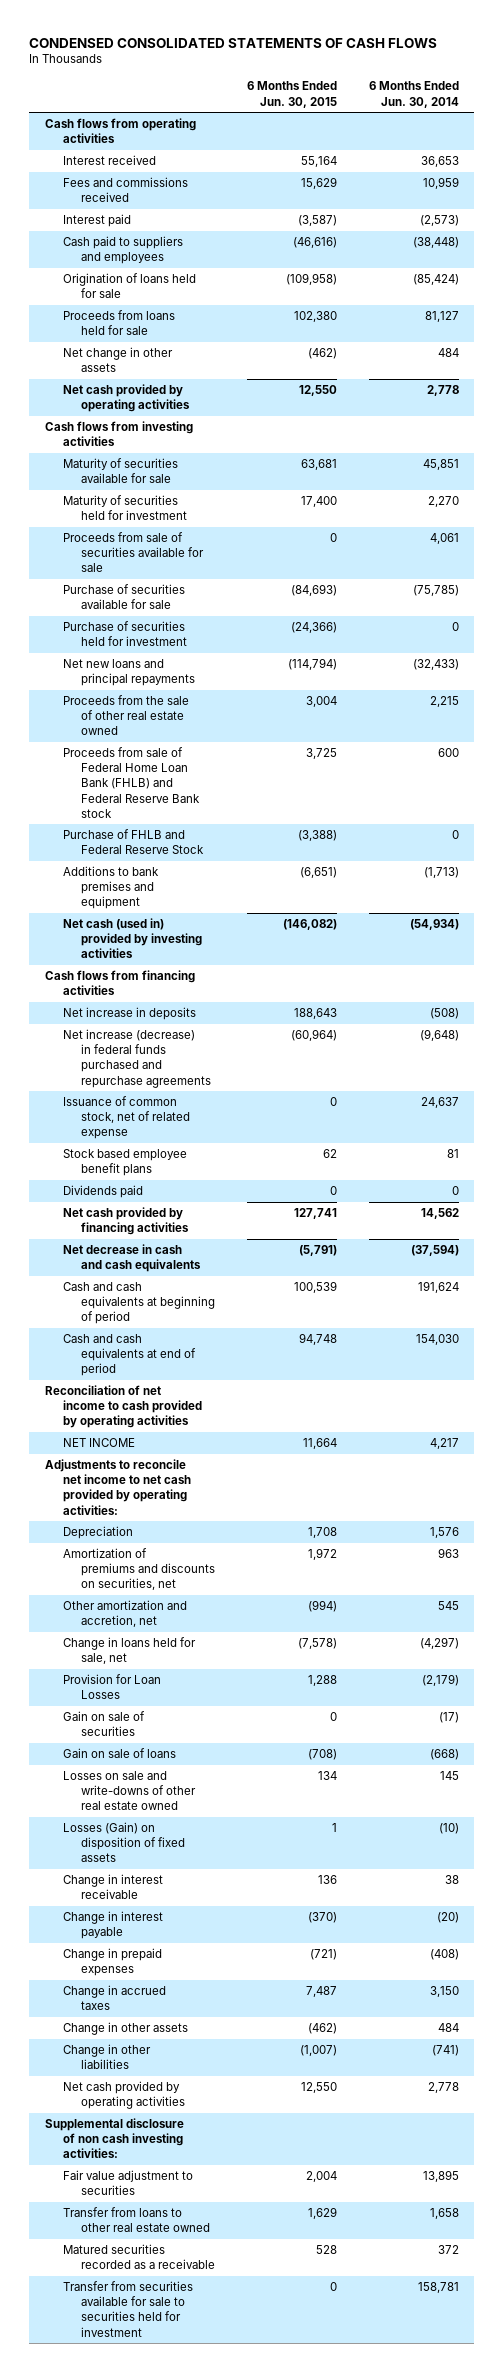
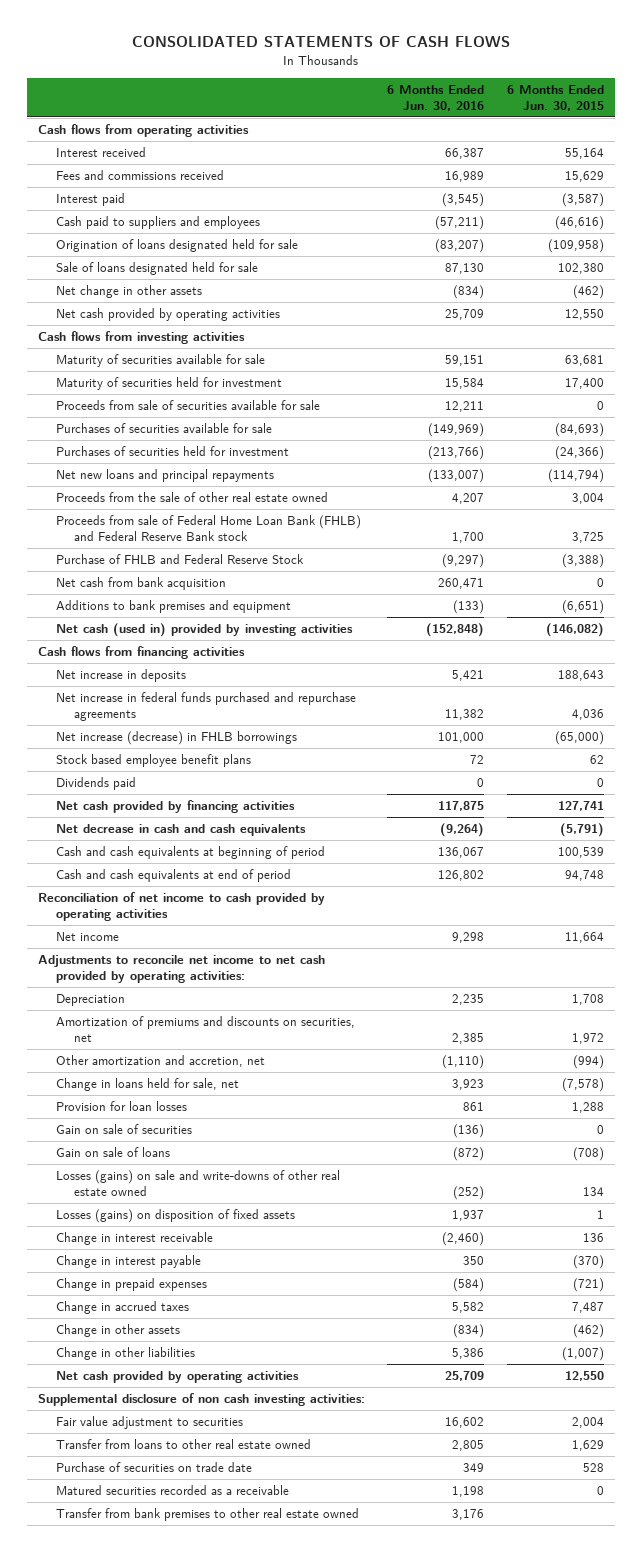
[29,37,438,48] CONDENSED CONSOLIDATED STATEMENTS OF CASH FLOWS -> [131,36,510,48] CONSOLIDATED STATEMENTS OF CASH FLOWS
[368,81,459,108] 6 Months Ended Jun. 30, 2014 -> none
none -> [387,85,485,111] 6 Months Ended Jun. 30, 2016
[63,273,197,299] Origination of loans held for sale -> [56,239,299,253] Origination of loans designated held for sale
[63,310,176,336] Proceeds from loans held for sale -> [56,262,259,276] Sale of loans designated held for sale
[63,584,186,610] Purchase of securities available for sale -> [56,423,273,434] Purchases of securities available for sale
[63,621,187,647] Purchase of securities held for investment -> [56,446,290,457] Purchases of securities held for investment
none -> [56,577,227,591] Net cash from bank acquisition
[63,1096,190,1140] Issuance of common stock, net of related expense -> none
[63,1029,211,1088] Net increase (decrease) in federal funds purchased and repurchase agreements -> [56,692,357,721] Net increase in federal funds purchased and repurchase agreements
[290,1029,337,1042] (60,964) -> [571,708,604,720] 4,036
none -> [56,731,298,746] Net increase (decrease) in FHLB borrowings
[63,1438,136,1448] NET INCOME -> [56,932,120,942] Net income
[63,1674,162,1700] Provision for Loan Losses -> [56,1101,188,1112] Provision for loan losses
[63,1771,196,1811] Losses on sale and write-downs of other real estate owned -> [56,1170,341,1196] Losses (gains) on sale and write-downs of other real estate owned
[63,1822,185,1863] Losses (Gain) on disposition of fixed assets -> [56,1209,296,1224] Losses (gains) on disposition of fixed assets
[63,2281,194,2337] Transfer from securities available for sale to securities held for investment -> none
none -> [56,1462,253,1473] Purchase of securities on trade date
[315,2245,337,2255] 528 -> [596,1486,604,1496] 0
none -> [56,1508,360,1522] Transfer from bank premises to other real estate owned

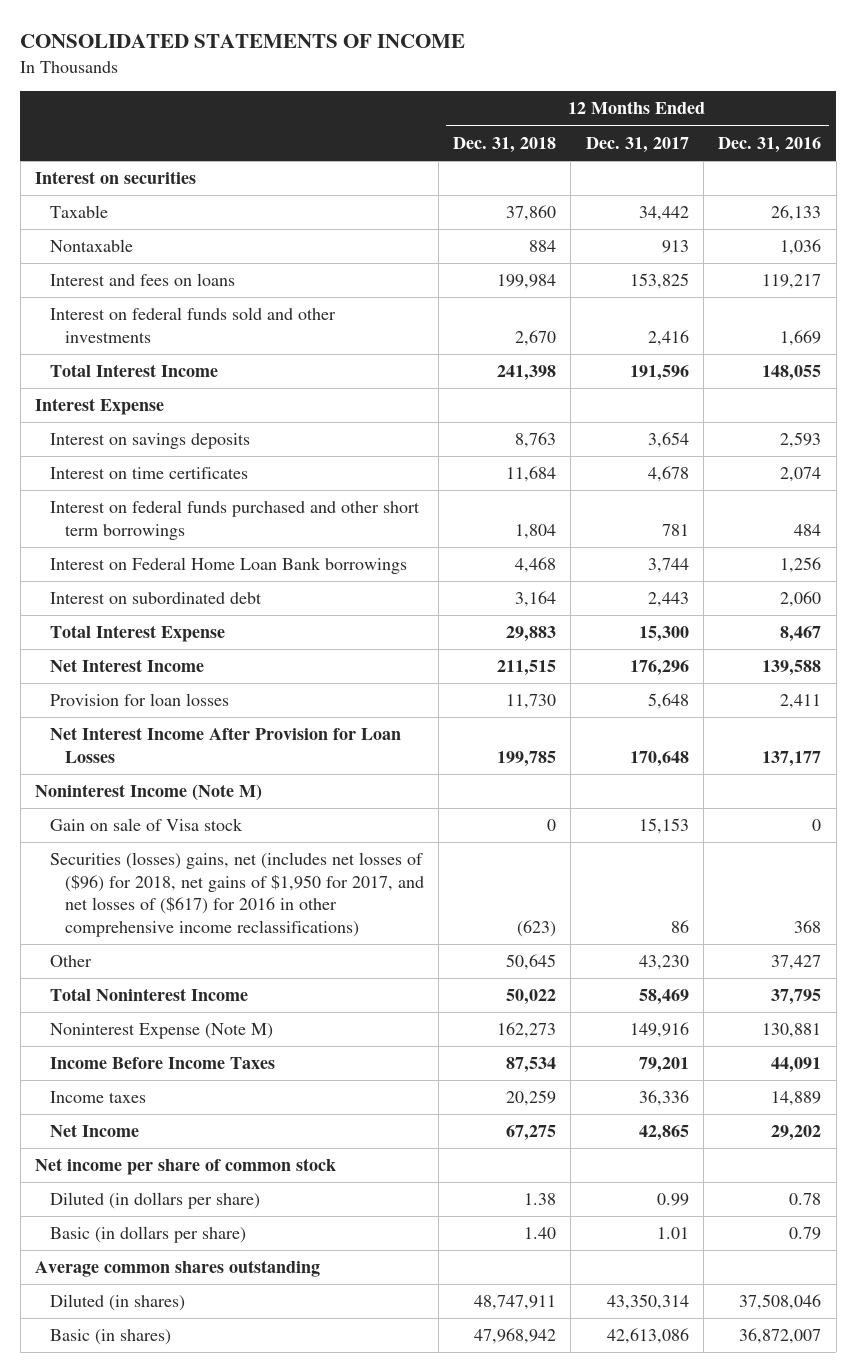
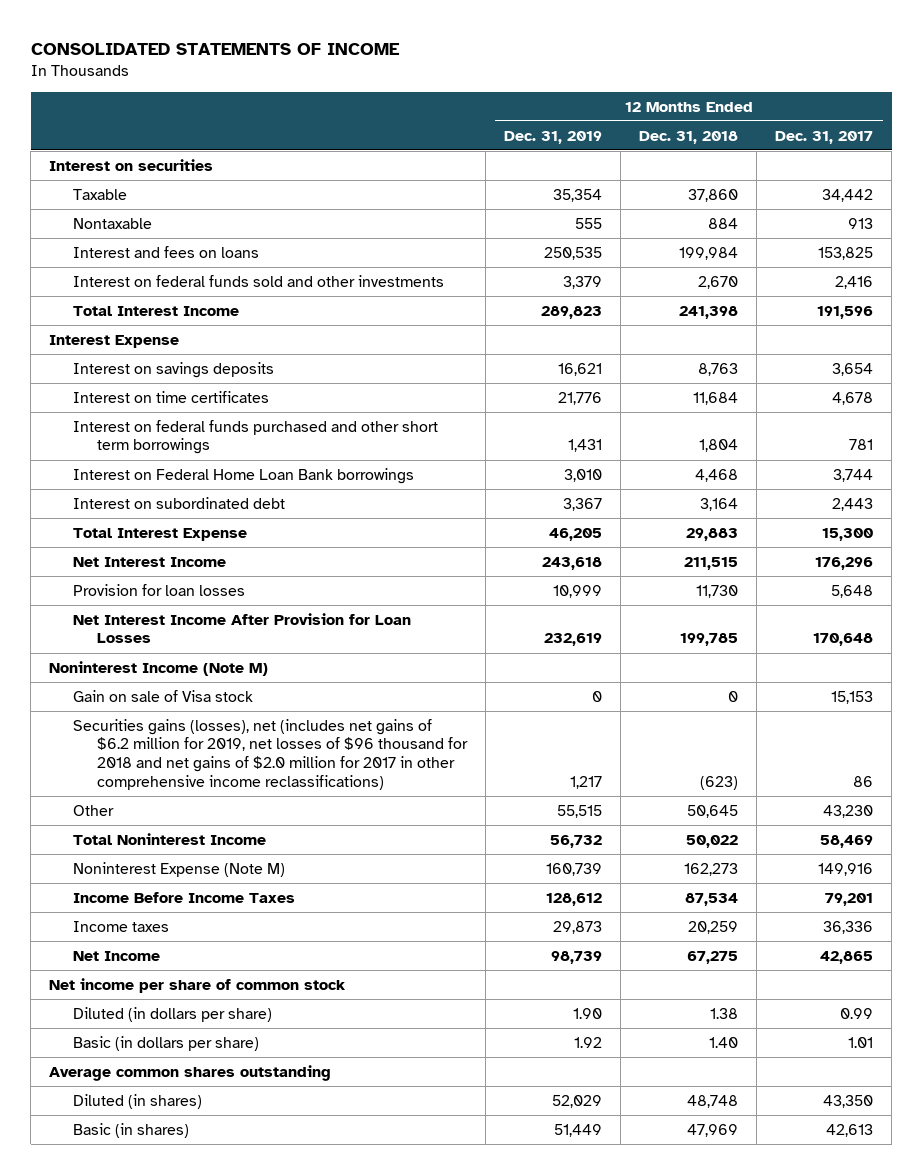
[718,136,822,153] Dec. 31, 2016 -> none
none -> [504,130,603,144] Dec. 31, 2019
[49,852,424,937] Securities (losses) gains, net (includes net losses of ($96) for 2018, net gains of $1,950 for 2017, and net losses of ($617) for 2016 in other comprehensive income reclassifications) -> [73,718,469,790] Securities gains (losses), net (includes net gains of $6.2 million for 2019, net losses of $96 thousand for 2018 and net gains of $2.0 million for 2017 in other comprehensive income reclassifications)
[474,1295,557,1311] 48,747,911 -> [687,1094,739,1108] 48,748
[606,1294,689,1311] 43,350,314 -> [823,1094,874,1108] 43,350
[474,1328,557,1345] 47,968,942 -> [687,1123,739,1137] 47,969
[606,1328,689,1345] 42,613,086 -> [826,1123,874,1137] 42,613

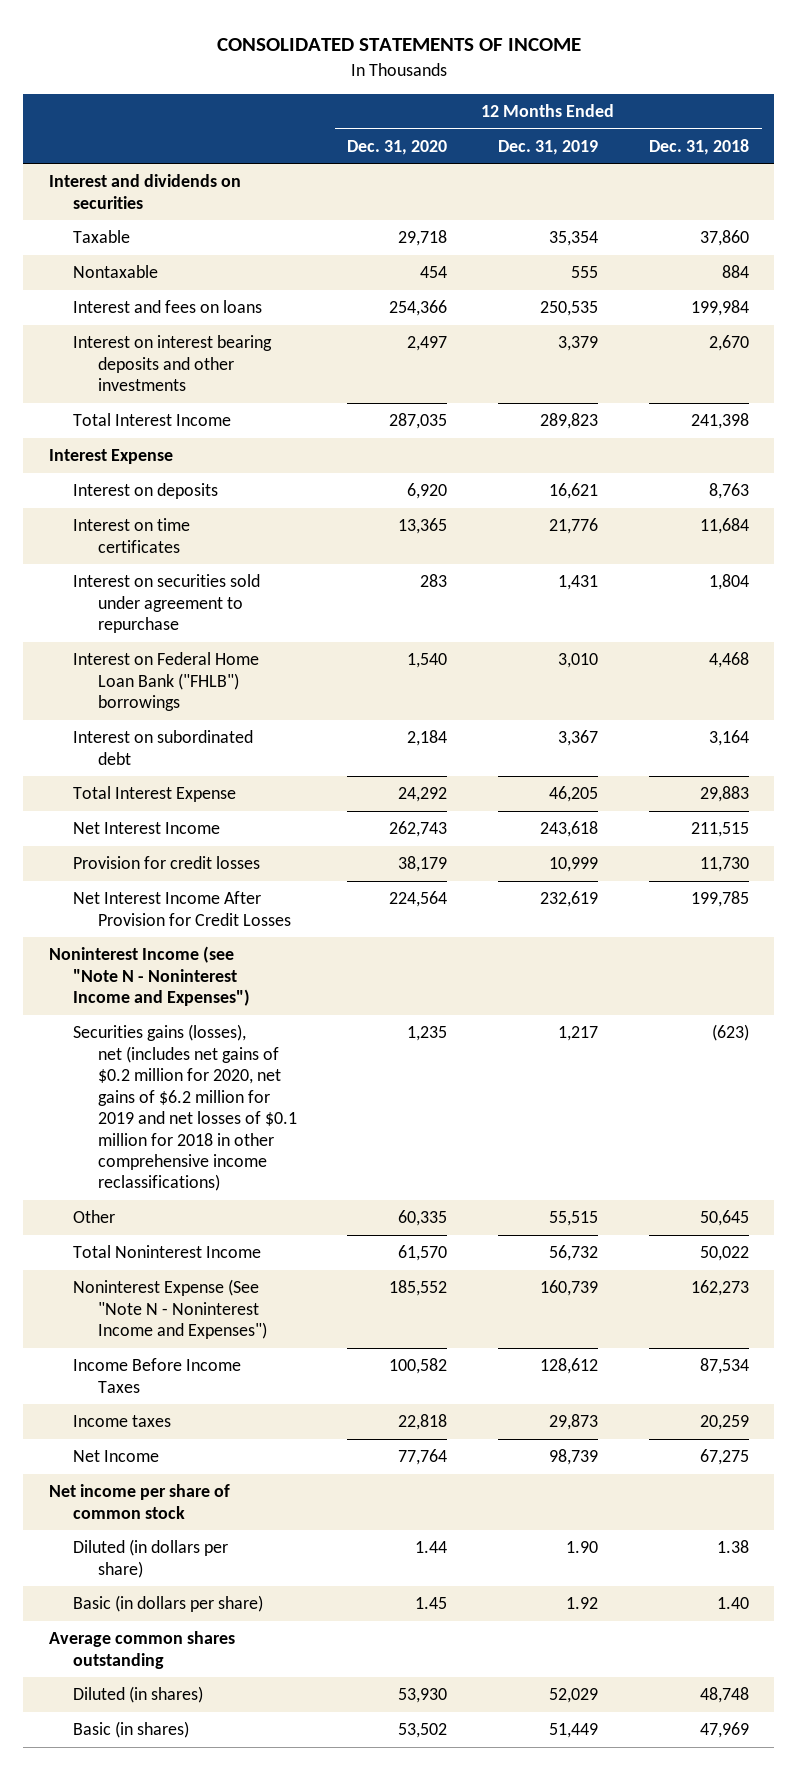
[775,130,874,144] Dec. 31, 2017 -> none
none -> [347,139,448,155] Dec. 31, 2020
[49,158,214,171] Interest on securities -> [48,174,241,209] Interest and dividends on securities
[73,274,445,287] Interest on federal funds sold and other investments -> [73,335,273,392] Interest on interest bearing deposits and other investments
[73,361,275,378] Interest on savings deposits -> [73,483,219,500] Interest on deposits
[73,419,439,455] Interest on federal funds purchased and other short term borrowings -> [73,574,261,634] Interest on securities sold under agreement to repurchase
[73,467,415,484] Interest on Federal Home Loan Bank borrowings -> [73,652,260,712] Interest on Federal Home Loan Bank ("FHLB") borrowings
[73,689,254,702] Gain on sale of Visa stock -> none
[73,583,246,596] Provision for loan losses -> [73,856,261,870] Provision for credit losses
[73,612,412,644] Net Interest Income After Provision for Loan Losses -> [73,891,291,926] Net Interest Income After Provision for Credit Losses
[49,660,269,676] Noninterest Income (Note M) -> [48,946,251,1007] Noninterest Income (see "Note N - Noninterest Income and Expenses")
[73,718,469,790] Securities gains (losses), net (includes net gains of $6.2 million for 2019, net losses of $96 thousand for 2018 and net gains of $2.0 million for 2017 in other comprehensive income reclassifications) -> [73,1024,297,1192] Securities gains (losses), net (includes net gains of $0.2 million for 2020, net gains of $6.2 million for 2019 and net losses of $0.1 million for 2018 in other comprehensive income reclassifications)
[73,861,286,877] Noninterest Expense (Note M) -> [73,1279,267,1340] Noninterest Expense (See "Note N - Noninterest Income and Expenses")

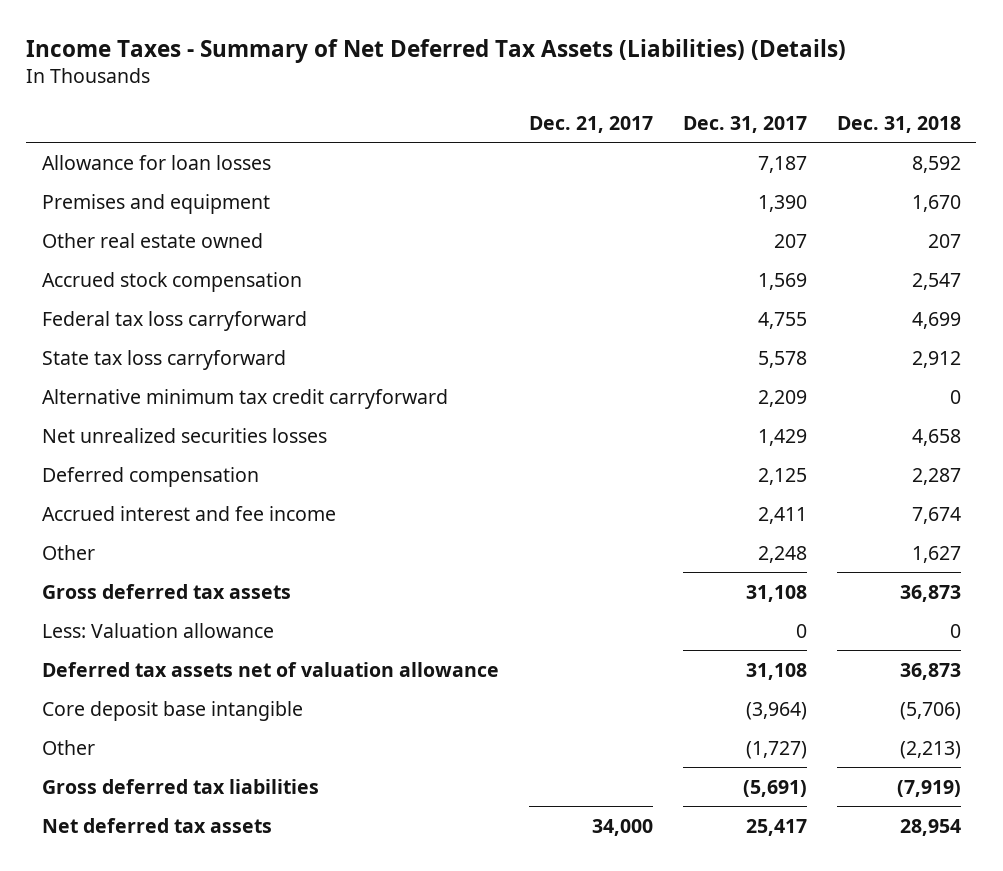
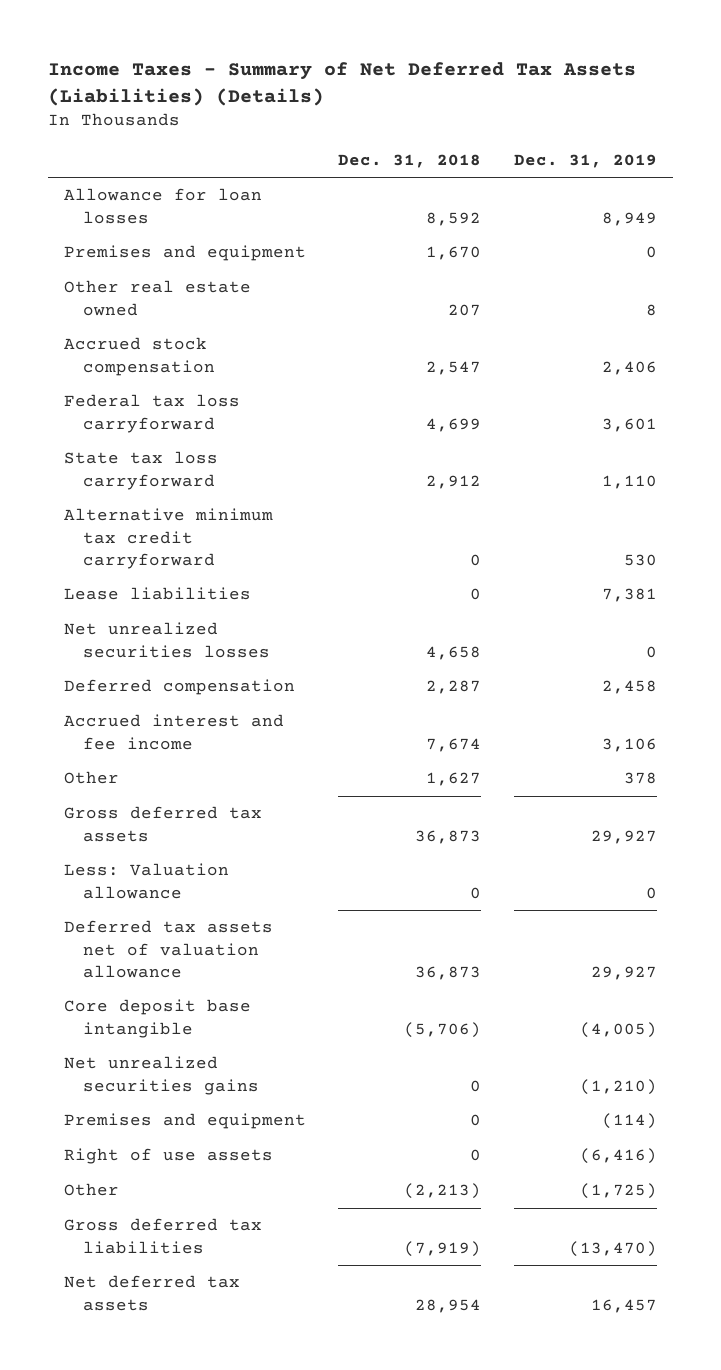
[528,115,653,133] Dec. 21, 2017 -> none
[683,115,808,133] Dec. 31, 2017 -> none
none -> [513,154,657,169] Dec. 31, 2019
none -> [64,587,252,601] Lease liabilities
none -> [64,1056,260,1095] Net unrealized securities gains
none -> [64,1113,307,1130] Premises and equipment
none -> [64,1148,274,1165] Right of use assets

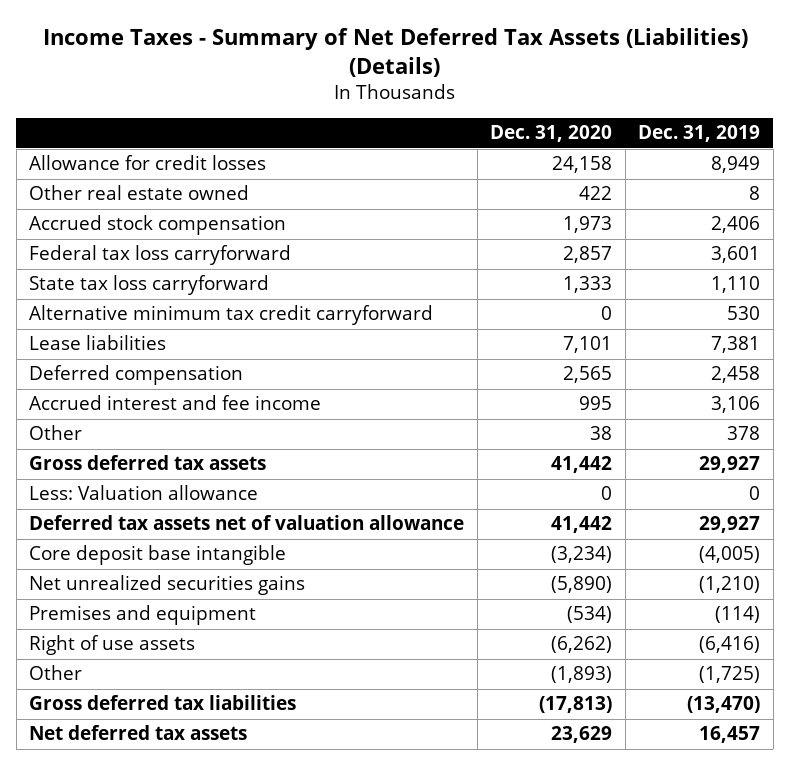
[338,154,482,169] Dec. 31, 2018 -> none
none -> [490,125,613,143] Dec. 31, 2020
[64,245,307,262] Premises and equipment -> none
[64,188,263,224] Allowance for loan losses -> [29,155,267,171] Allowance for credit losses
[64,622,271,658] Net unrealized securities losses -> none

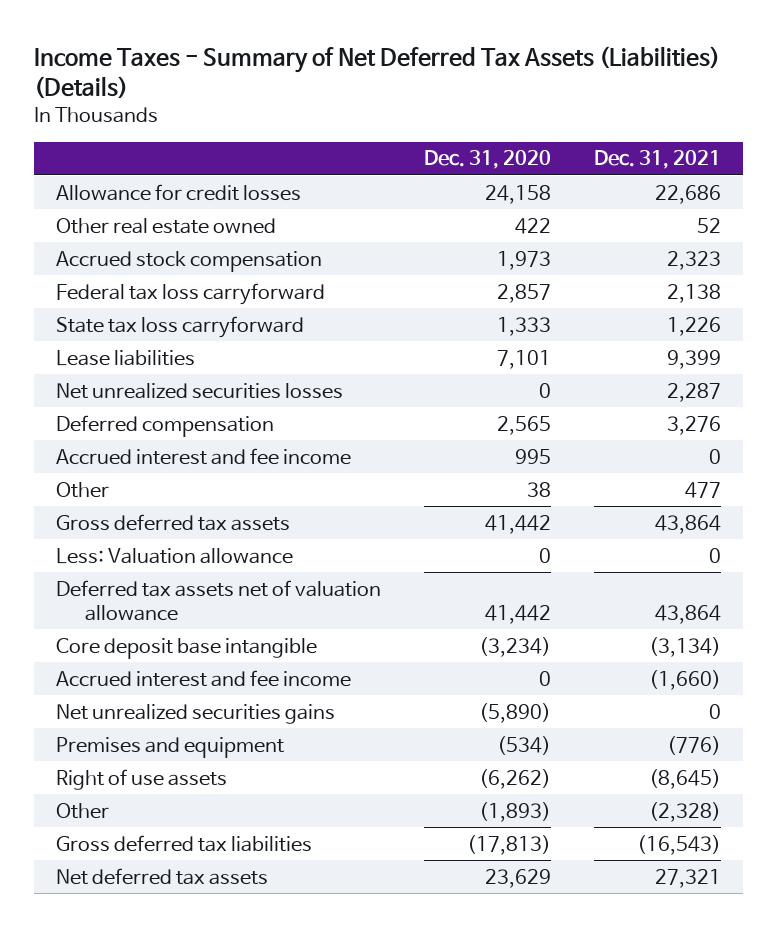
[638,125,761,143] Dec. 31, 2019 -> none
none -> [594,150,722,170] Dec. 31, 2021
[29,305,434,326] Alternative minimum tax credit carryforward -> none
none -> [55,382,343,399] Net unrealized securities losses
none -> [55,669,351,687] Accrued interest and fee income

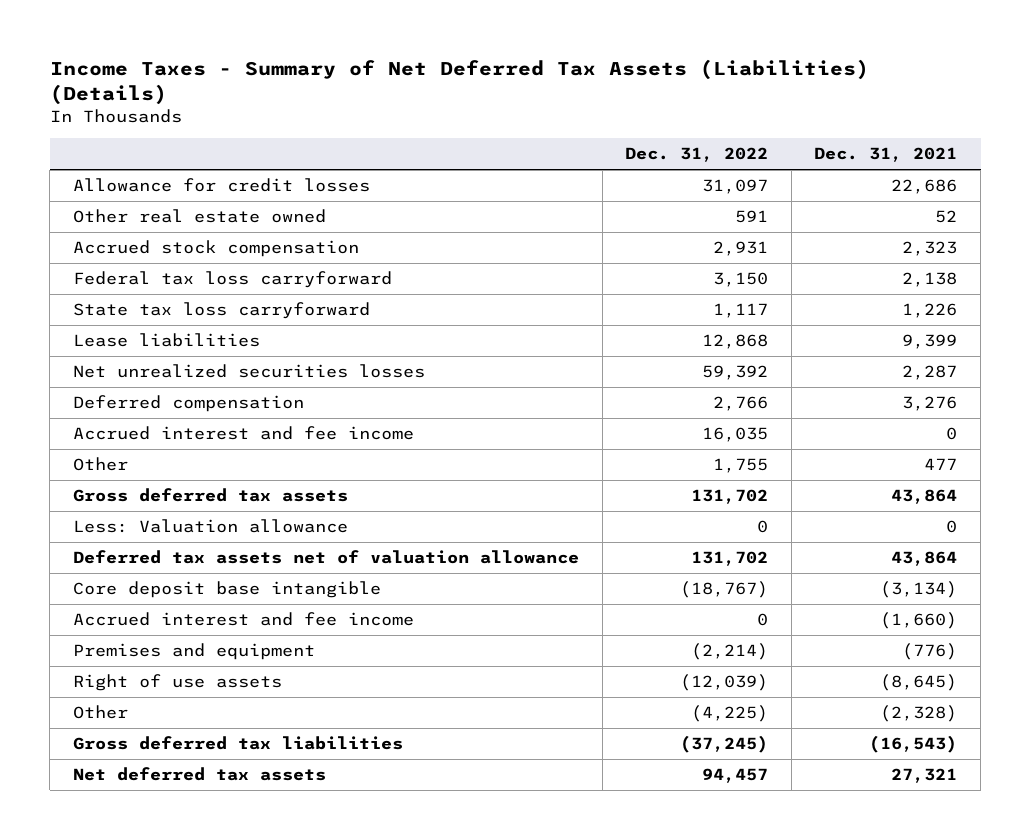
[423,150,551,170] Dec. 31, 2020 -> none
none -> [625,147,769,163] Dec. 31, 2022
[55,703,335,724] Net unrealized securities gains -> none

